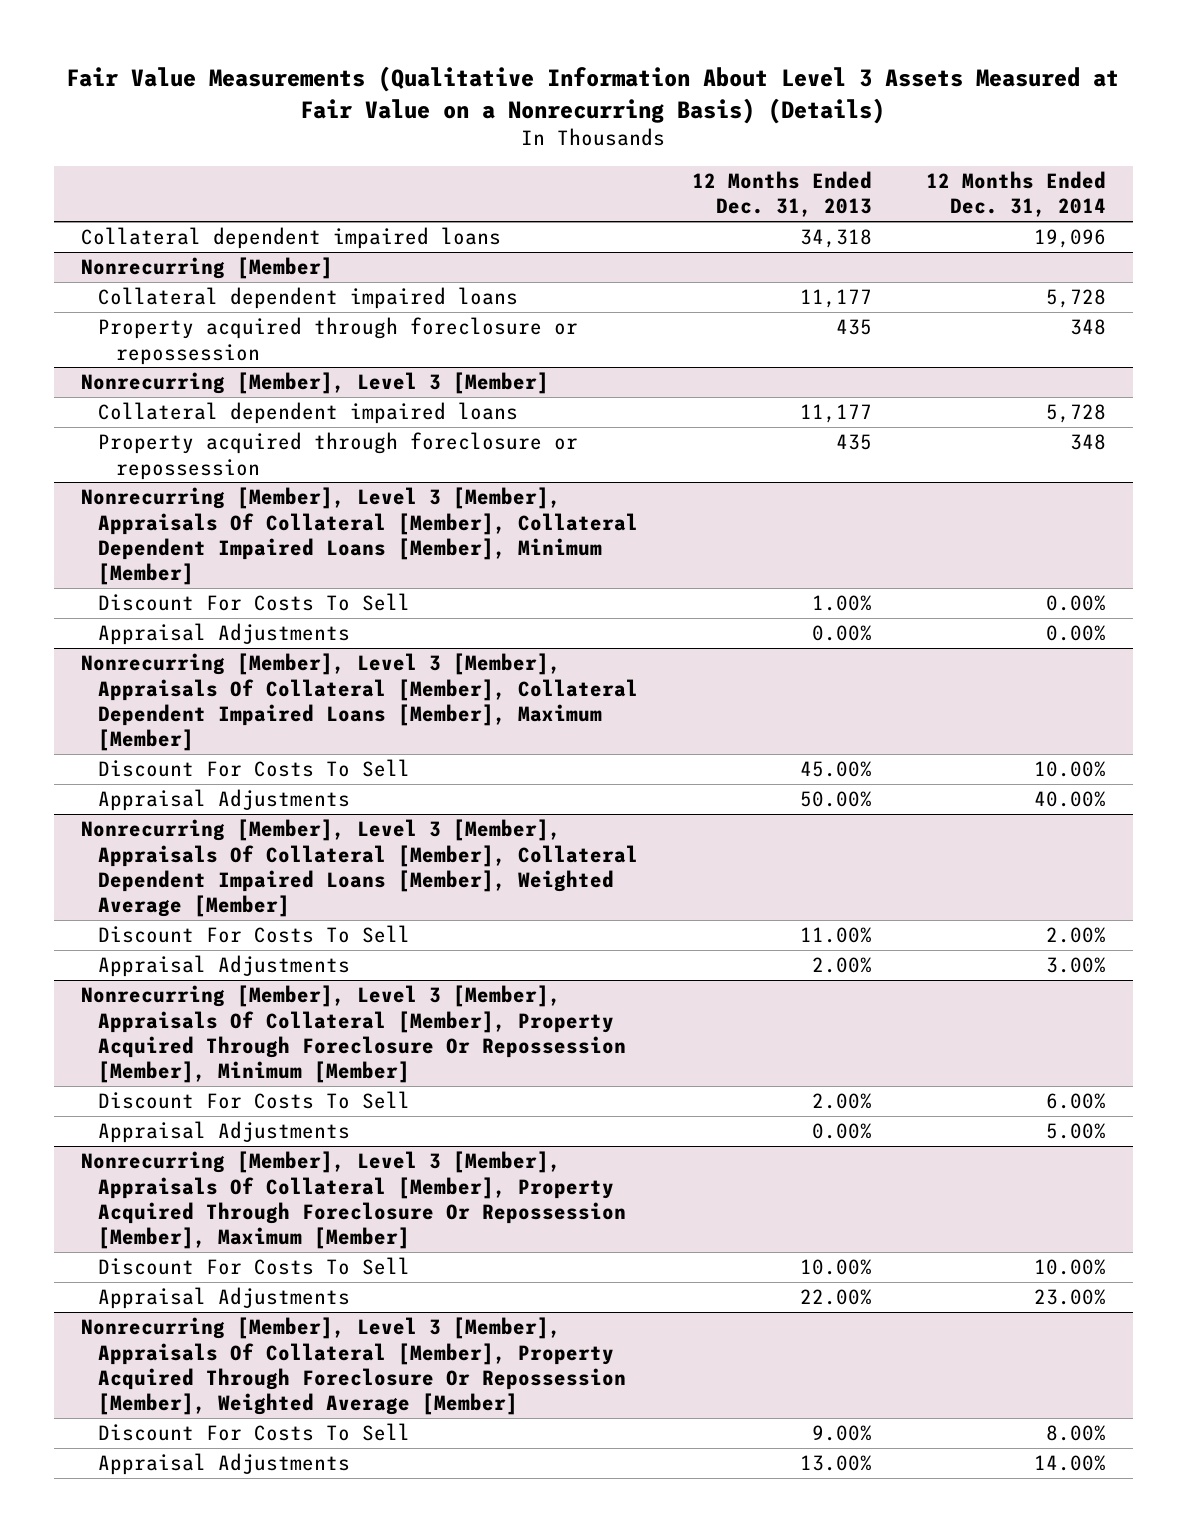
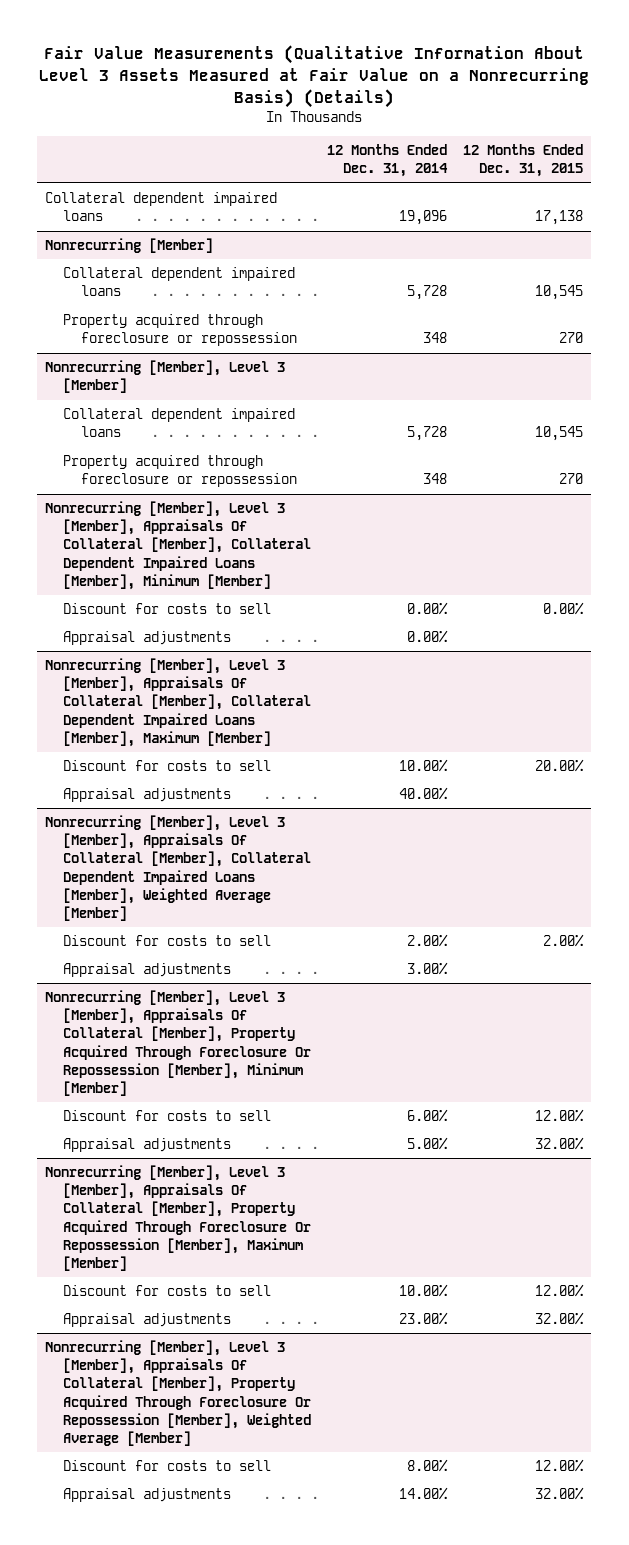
[691,171,872,218] 12 Months Ended Dec. 31, 2013 -> none
none -> [463,144,584,178] 12 Months Ended Dec. 31, 2015
[98,593,411,612] Discount For Costs To Sell -> [63,603,272,615] Discount for costs to sell
[98,623,351,646] Appraisal Adjustments -> [63,631,232,646] Appraisal adjustments
[98,759,411,778] Discount For Costs To Sell -> [63,760,272,772] Discount for costs to sell
[98,789,351,812] Appraisal Adjustments -> [63,788,232,803] Appraisal adjustments
[98,925,411,944] Discount For Costs To Sell -> [63,935,272,947] Discount for costs to sell
[98,955,351,978] Appraisal Adjustments -> [63,963,232,978] Appraisal adjustments
[98,1091,411,1110] Discount For Costs To Sell -> [63,1110,272,1122] Discount for costs to sell
[98,1121,351,1144] Appraisal Adjustments -> [63,1138,232,1153] Appraisal adjustments
[98,1257,411,1276] Discount For Costs To Sell -> [63,1285,272,1297] Discount for costs to sell
[98,1287,351,1310] Appraisal Adjustments -> [63,1313,232,1328] Appraisal adjustments
[98,1423,411,1442] Discount For Costs To Sell -> [63,1460,272,1472] Discount for costs to sell
[98,1453,351,1476] Appraisal Adjustments -> [63,1488,232,1503] Appraisal adjustments

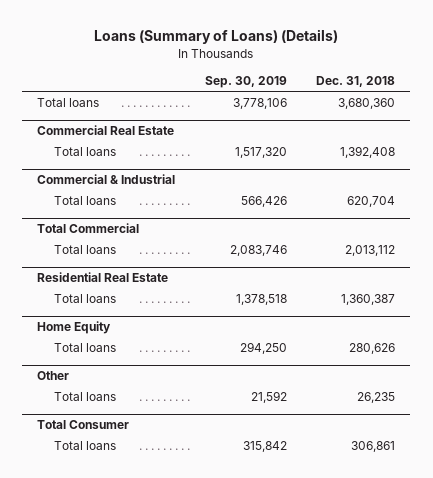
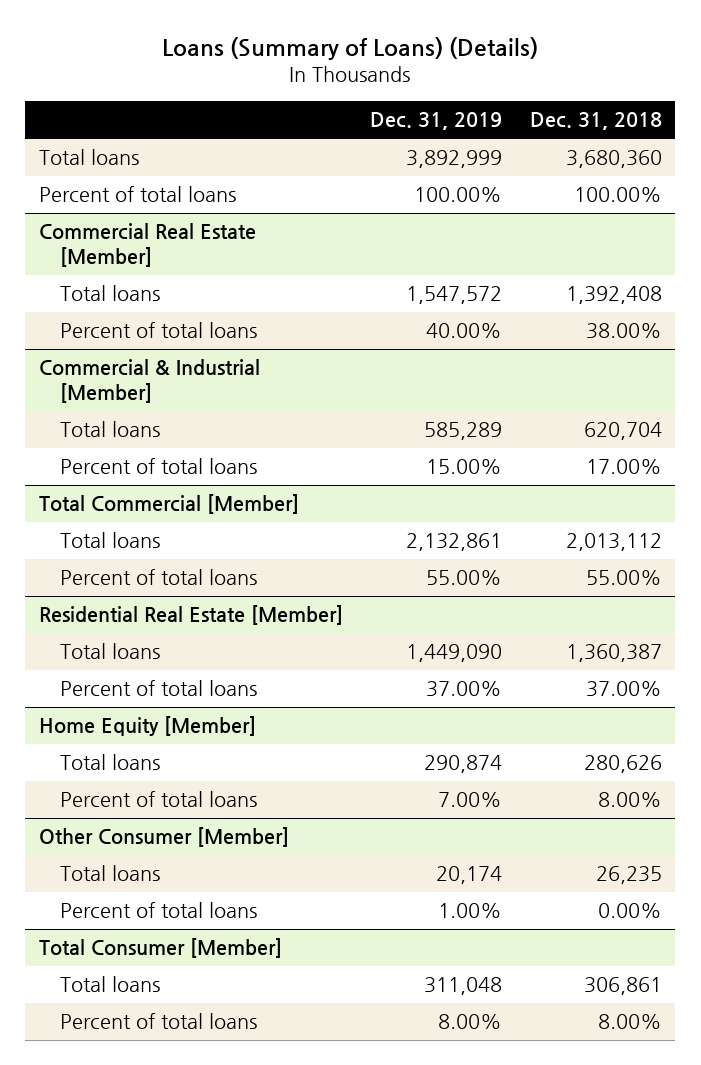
[204,75,287,88] Sep. 30, 2019 -> none
none -> [370,112,503,131] Dec. 31, 2019
none -> [38,186,236,203] Percent of total loans
[37,125,175,136] Commercial Real Estate -> [38,223,256,268] Commercial Real Estate [Member]
none -> [59,322,257,339] Percent of total loans
[37,174,176,185] Commercial & Industrial -> [38,359,260,404] Commercial & Industrial [Member]
none -> [59,458,257,475] Percent of total loans
[37,223,140,234] Total Commercial -> [38,494,299,515] Total Commercial [Member]
none -> [59,569,257,586] Percent of total loans
[37,272,169,283] Residential Real Estate -> [38,605,343,626] Residential Real Estate [Member]
none -> [59,680,257,697] Percent of total loans
[37,321,112,335] Home Equity -> [38,716,256,737] Home Equity [Member]
none -> [59,791,257,808] Percent of total loans
[37,371,70,381] Other -> [38,827,289,848] Other Consumer [Member]
none -> [59,902,257,919] Percent of total loans
[37,420,130,430] Total Consumer -> [38,938,282,959] Total Consumer [Member]
none -> [59,1013,257,1030] Percent of total loans

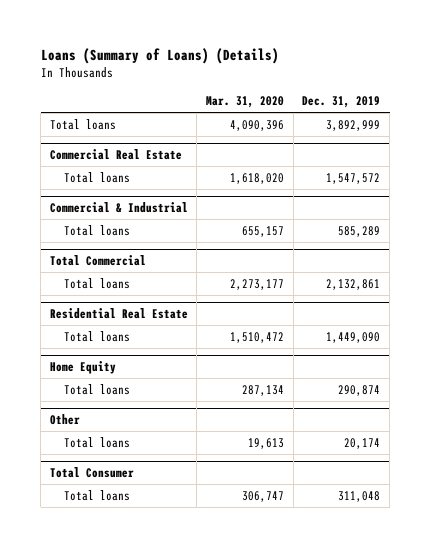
[529,112,662,131] Dec. 31, 2018 -> none
none -> [206,96,285,109] Mar. 31, 2020
[38,186,236,203] Percent of total loans -> none
[38,223,256,268] Commercial Real Estate [Member] -> [49,149,182,161] Commercial Real Estate
[59,322,257,339] Percent of total loans -> none
[38,359,260,404] Commercial & Industrial [Member] -> [49,202,188,214] Commercial & Industrial
[59,458,257,475] Percent of total loans -> none
[38,494,299,515] Total Commercial [Member] -> [49,255,146,267] Total Commercial
[59,569,257,586] Percent of total loans -> none
[38,605,343,626] Residential Real Estate [Member] -> [49,308,188,320] Residential Real Estate
[59,680,257,697] Percent of total loans -> none
[38,716,256,737] Home Equity [Member] -> [49,361,116,375] Home Equity
[59,791,257,808] Percent of total loans -> none
[38,827,289,848] Other Consumer [Member] -> [49,414,80,426] Other
[59,902,257,919] Percent of total loans -> none
[38,938,282,959] Total Consumer [Member] -> [49,467,134,479] Total Consumer
[59,1013,257,1030] Percent of total loans -> none

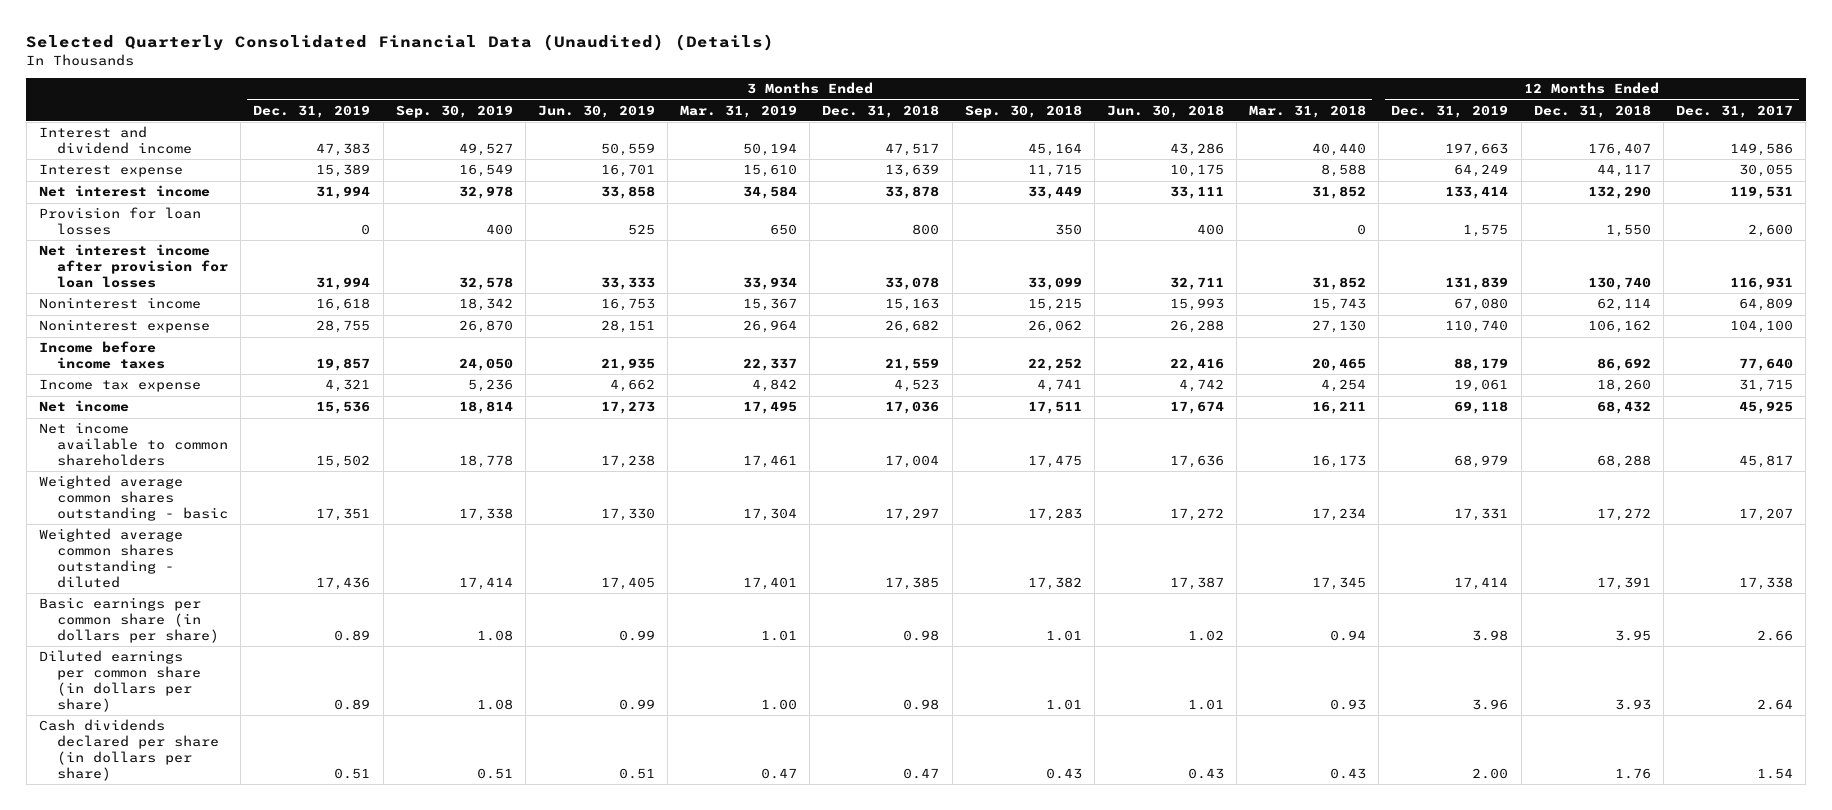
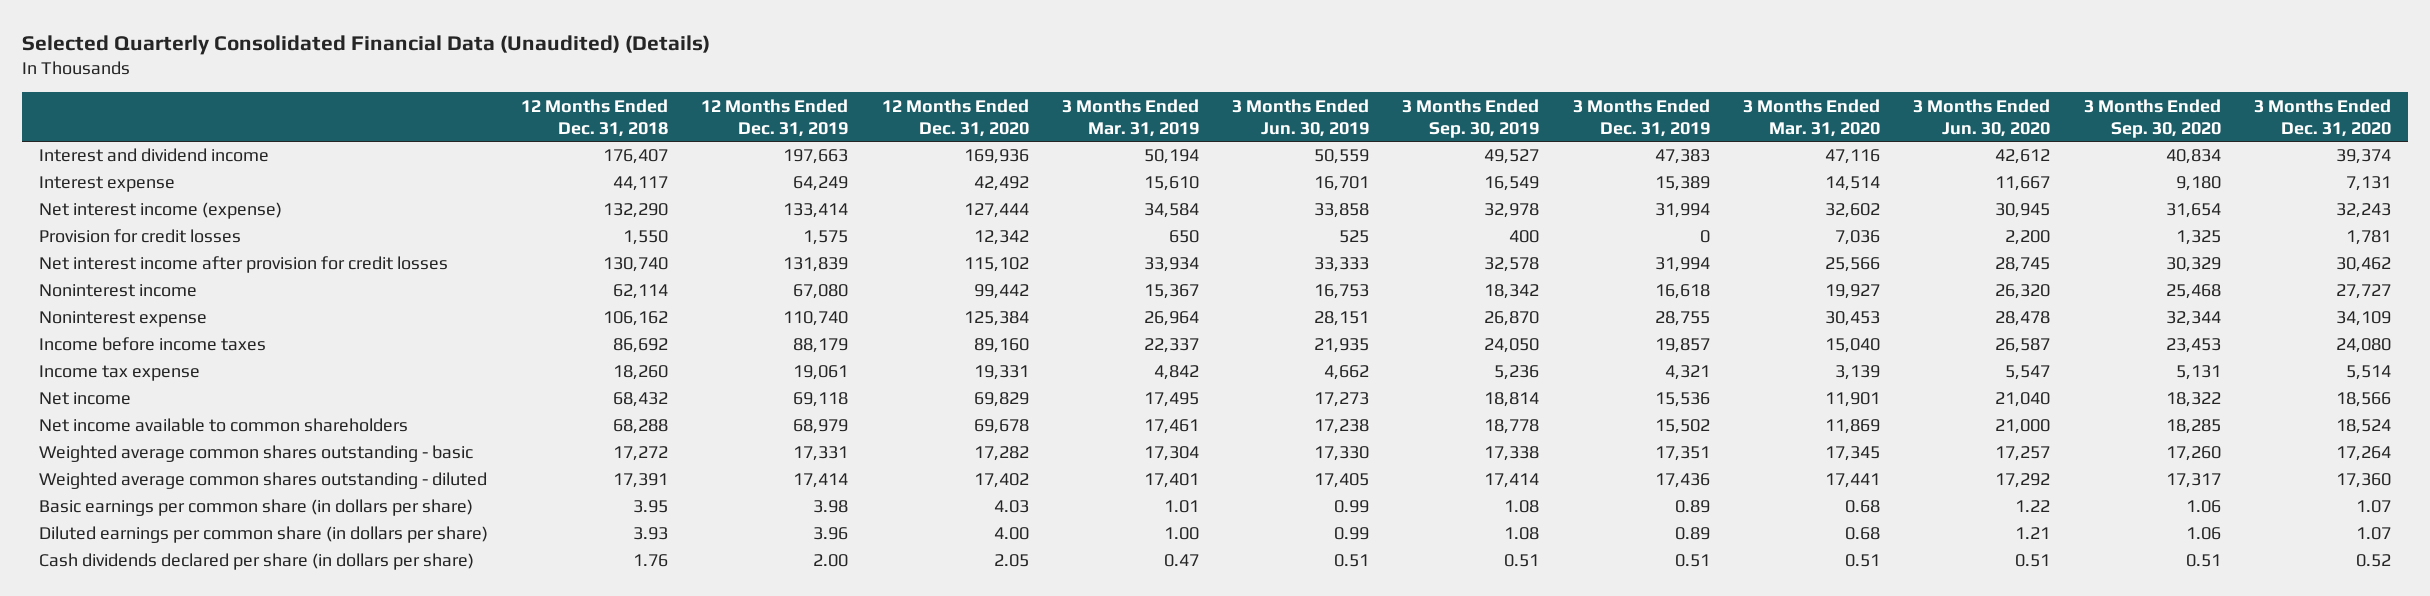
[822,104,940,118] Dec. 31, 2018 -> none
[964,104,1082,118] Sep. 30, 2018 -> none
[1106,104,1224,118] Jun. 30, 2018 -> none
[1249,104,1367,118] Mar. 31, 2018 -> none
[1675,104,1793,118] Dec. 31, 2017 -> none
none -> [881,98,1029,137] 12 Months Ended Dec. 31, 2020
none -> [1743,98,1881,137] 3 Months Ended Mar. 31, 2020
none -> [1913,98,2051,137] 3 Months Ended Jun. 30, 2020
none -> [2083,98,2221,138] 3 Months Ended Sep. 30, 2020
none -> [2253,98,2391,137] 3 Months Ended Dec. 31, 2020
[38,185,210,198] Net interest income -> [38,202,282,220] Net interest income (expense)
[38,207,201,236] Provision for loan losses -> [38,229,241,244] Provision for credit losses
[38,244,229,288] Net interest income after provision for loan losses -> [38,256,448,274] Net interest income after provision for credit losses

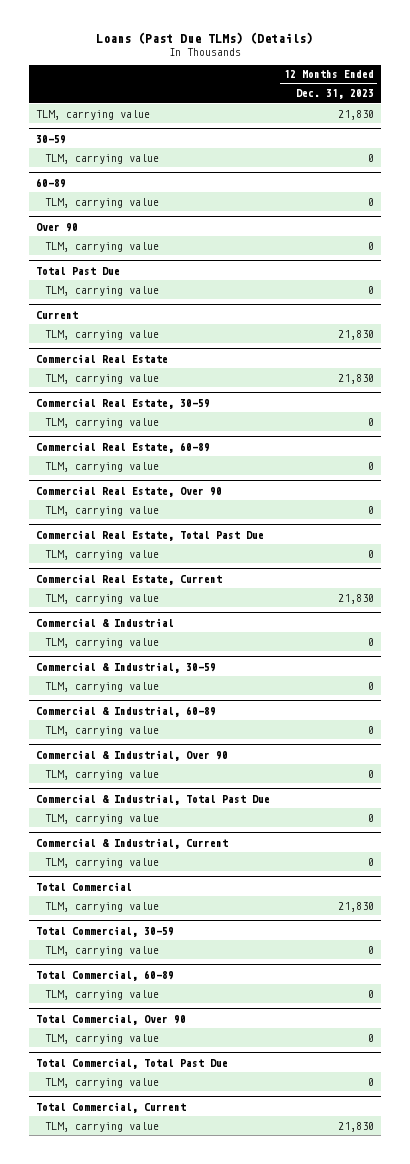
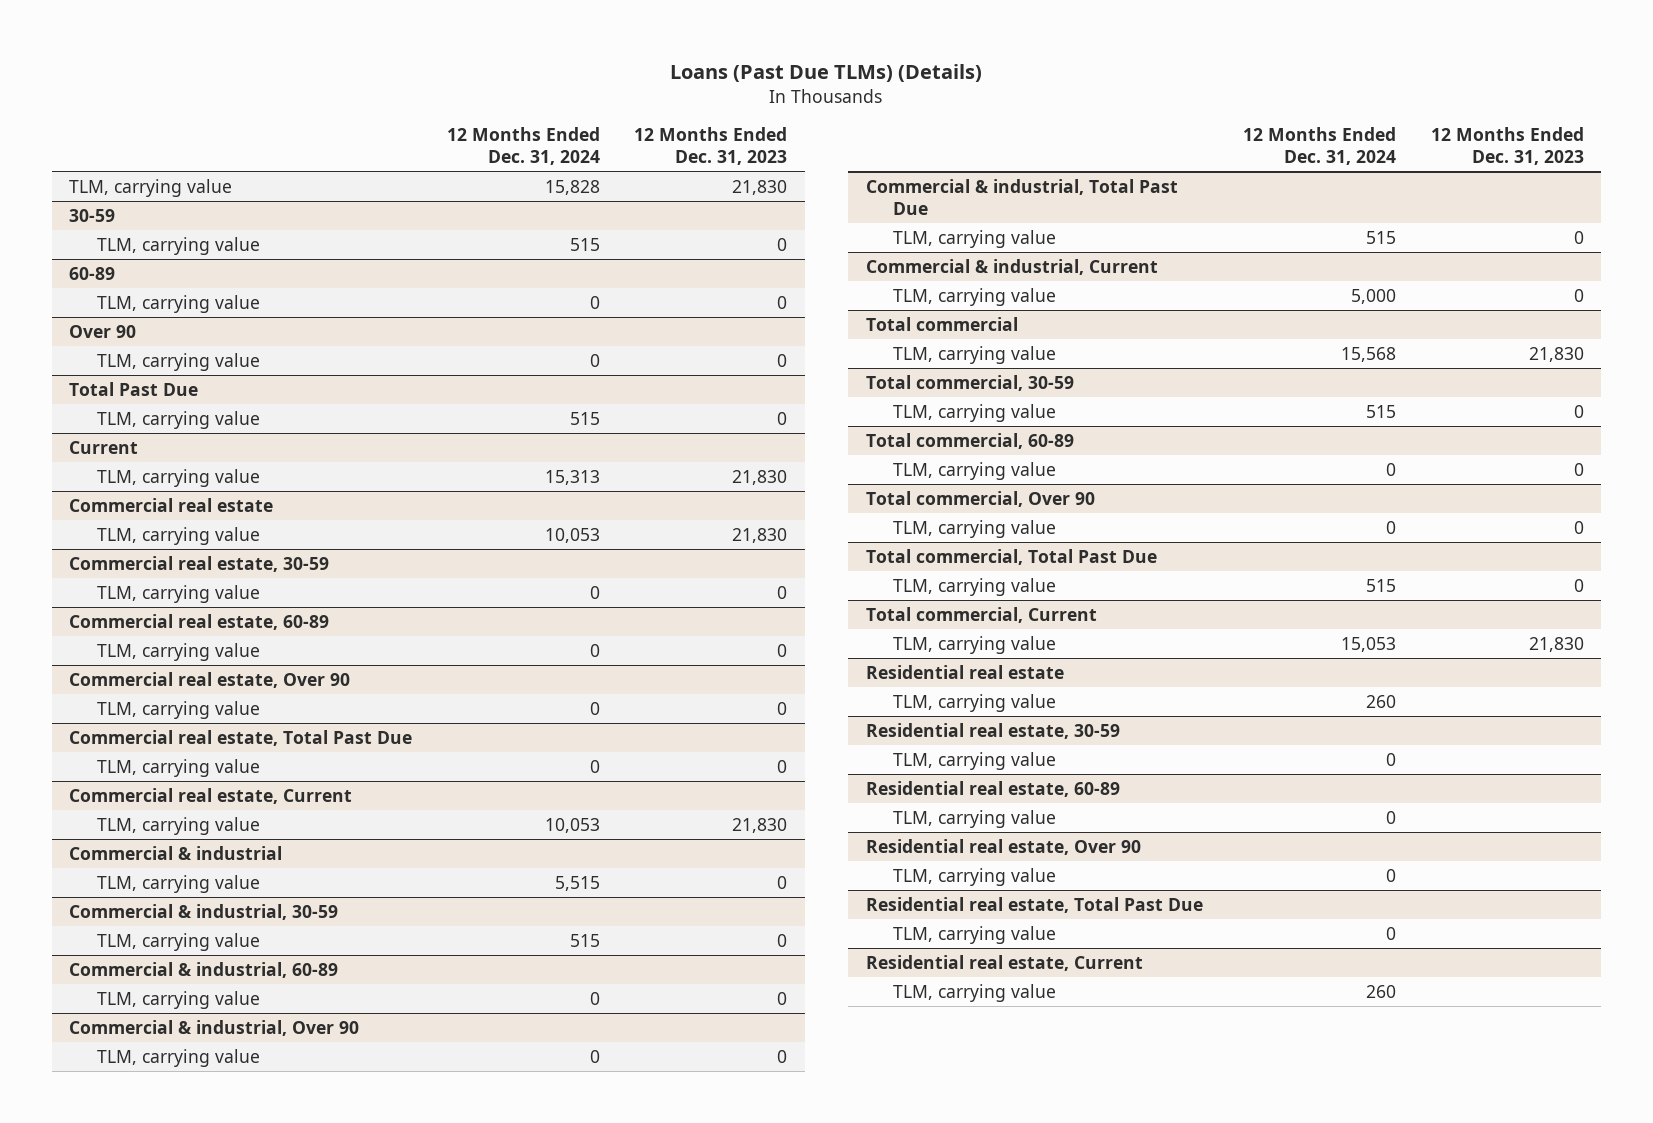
none -> [446,126,600,166] 12 Months Ended Dec. 31, 2024
[35,353,168,363] Commercial Real Estate -> [69,497,274,512] Commercial real estate
[35,397,210,409] Commercial Real Estate, 30-59 -> [69,555,330,572] Commercial real estate, 30-59
[35,441,210,453] Commercial Real Estate, 60-89 -> [69,613,330,630] Commercial real estate, 60-89
[35,485,222,497] Commercial Real Estate, Over 90 -> [69,671,351,688] Commercial real estate, Over 90
[35,529,264,541] Commercial Real Estate, Total Past Due -> [69,729,413,746] Commercial real estate, Total Past Due
[35,573,222,585] Commercial Real Estate, Current -> [69,787,353,804] Commercial real estate, Current
[35,617,174,627] Commercial & Industrial -> [69,845,283,860] Commercial & industrial
[35,661,216,673] Commercial & Industrial, 30-59 -> [69,903,339,920] Commercial & industrial, 30-59
[35,705,216,717] Commercial & Industrial, 60-89 -> [69,961,339,978] Commercial & industrial, 60-89
[35,749,228,761] Commercial & Industrial, Over 90 -> [69,1019,360,1036] Commercial & industrial, Over 90
[35,793,270,805] Commercial & Industrial, Total Past Due -> [865,178,1178,216] Commercial & industrial, Total Past Due
[35,837,228,849] Commercial & Industrial, Current -> [865,258,1158,275] Commercial & industrial, Current
[35,881,132,891] Total Commercial -> [865,316,1018,331] Total commercial
[35,925,174,937] Total Commercial, 30-59 -> [865,374,1074,391] Total commercial, 30-59
[35,969,174,981] Total Commercial, 60-89 -> [865,432,1074,449] Total commercial, 60-89
[35,1013,186,1025] Total Commercial, Over 90 -> [865,490,1095,507] Total commercial, Over 90
[35,1057,228,1069] Total Commercial, Total Past Due -> [865,548,1157,565] Total commercial, Total Past Due
[35,1101,186,1113] Total Commercial, Current -> [865,606,1097,623] Total commercial, Current
none -> [865,664,1064,679] Residential real estate
none -> [893,693,1057,712] TLM, carrying value
none -> [865,722,1120,739] Residential real estate, 30-59
none -> [893,751,1057,770] TLM, carrying value
none -> [865,780,1120,797] Residential real estate, 60-89
none -> [893,809,1057,828] TLM, carrying value
none -> [865,838,1141,855] Residential real estate, Over 90
none -> [893,867,1057,886] TLM, carrying value
none -> [865,896,1203,913] Residential real estate, Total Past Due
none -> [893,925,1057,944] TLM, carrying value
none -> [865,954,1143,971] Residential real estate, Current
none -> [893,983,1057,1002] TLM, carrying value

